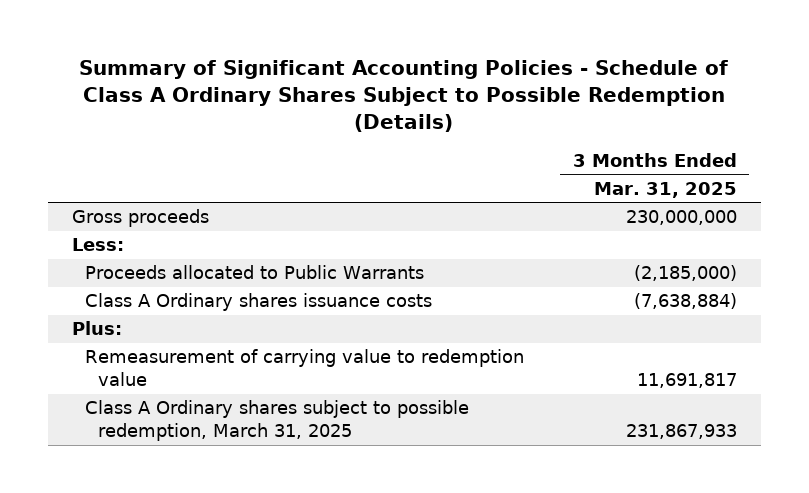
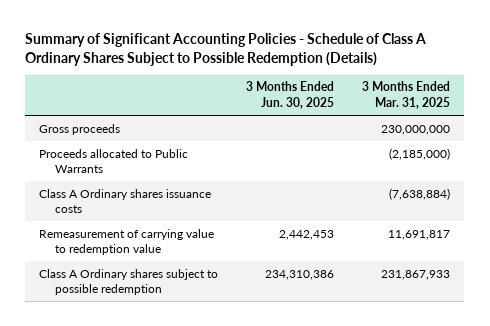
none -> [246,81,335,109] 3 Months Ended Jun. 30, 2025
[72,238,125,252] Less: -> none
[72,321,123,336] Plus: -> none
[85,400,470,441] Class A Ordinary shares subject to possible redemption, March 31, 2025 -> [39,268,219,296] Class A Ordinary shares subject to possible redemption

